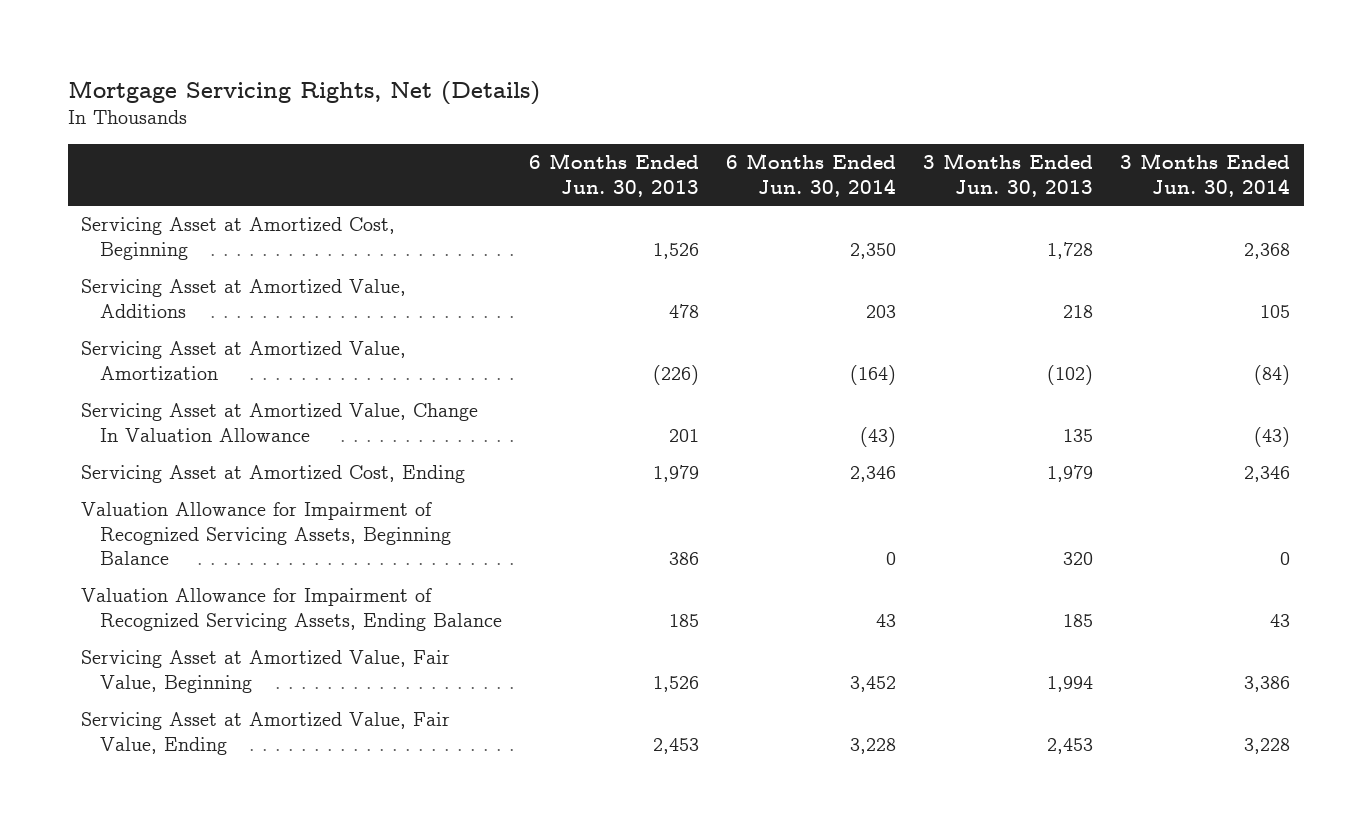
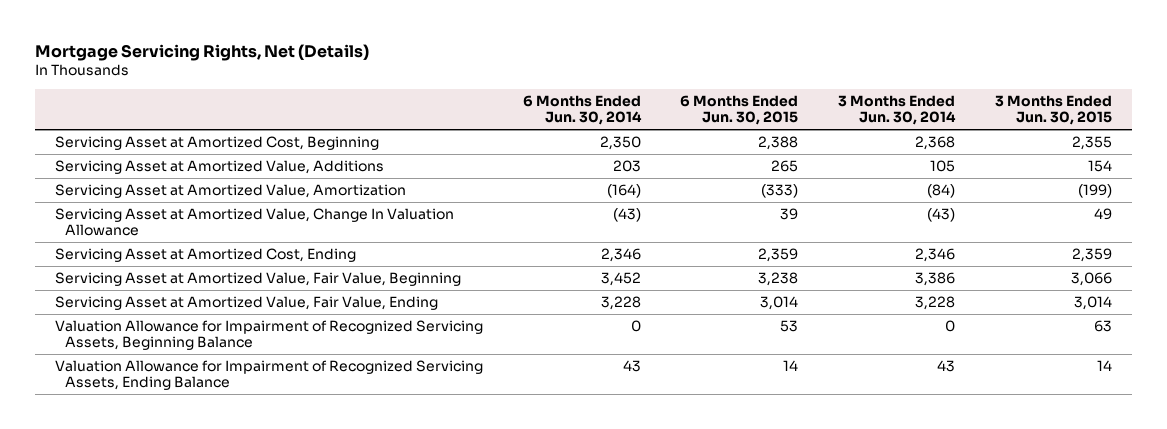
[528,153,699,197] 6 Months Ended Jun. 30, 2013 -> none
[923,153,1094,197] 3 Months Ended Jun. 30, 2013 -> none
none -> [680,95,799,125] 6 Months Ended Jun. 30, 2015
none -> [994,95,1112,125] 3 Months Ended Jun. 30, 2015
[81,502,451,565] Valuation Allowance for Impairment of Recognized Servicing Assets, Beginning Balance -> [55,320,484,351] Valuation Allowance for Impairment of Recognized Servicing Assets, Beginning Balance
[81,588,502,631] Valuation Allowance for Impairment of Recognized Servicing Assets, Ending Balance -> [55,360,484,391] Valuation Allowance for Impairment of Recognized Servicing Assets, Ending Balance

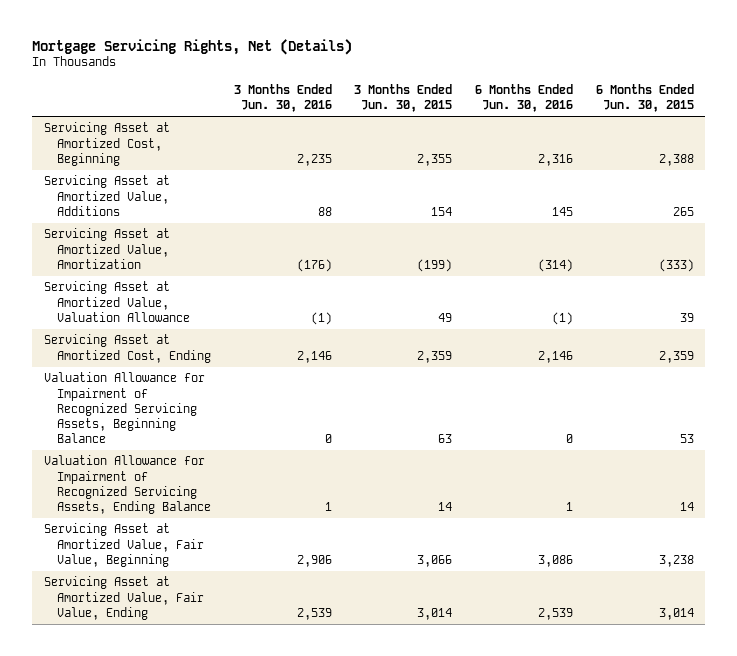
[522,95,642,125] 6 Months Ended Jun. 30, 2014 -> none
[838,95,957,125] 3 Months Ended Jun. 30, 2014 -> none
none -> [233,83,332,112] 3 Months Ended Jun. 30, 2016
none -> [475,83,574,112] 6 Months Ended Jun. 30, 2016
[55,208,455,237] Servicing Asset at Amortized Value, Change In Valuation Allowance -> [43,281,190,322] Servicing Asset at Amortized Value, Valuation Allowance
[55,272,462,287] Servicing Asset at Amortized Value, Fair Value, Beginning -> [43,523,204,567] Servicing Asset at Amortized Value, Fair Value, Beginning
[55,296,439,311] Servicing Asset at Amortized Value, Fair Value, Ending -> [43,576,204,620] Servicing Asset at Amortized Value, Fair Value, Ending

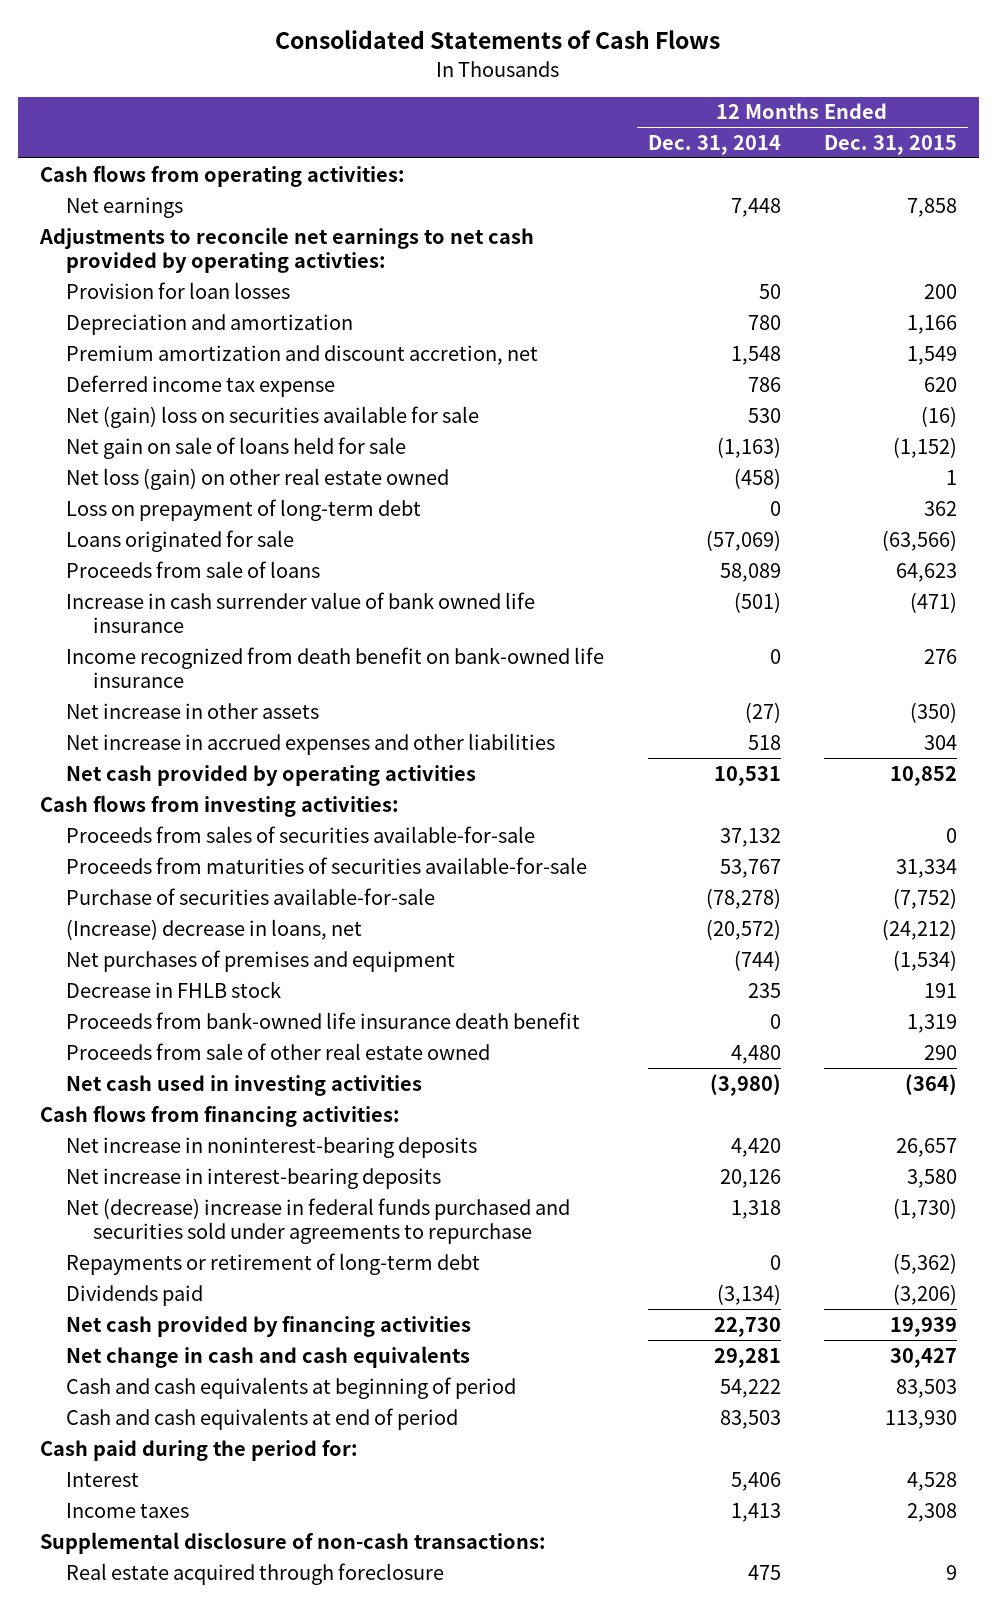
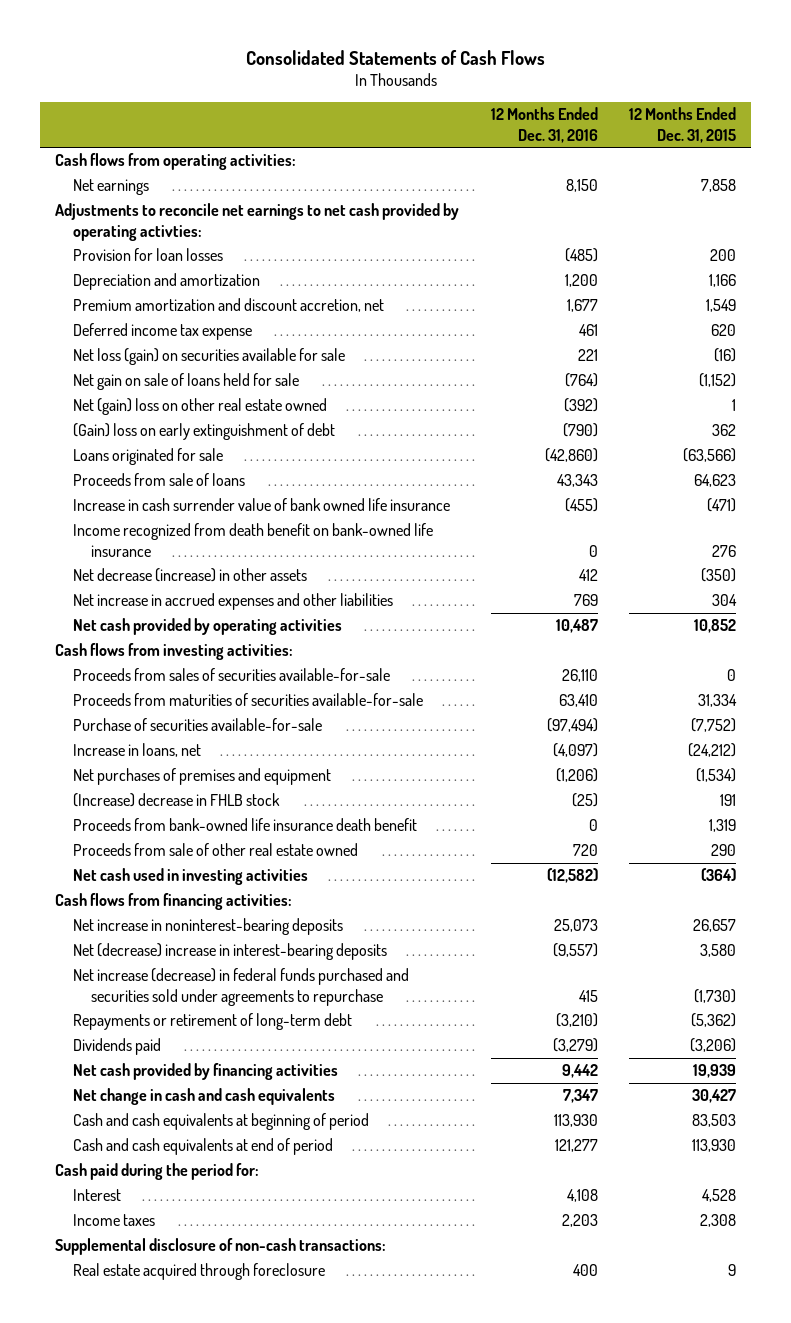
[647,134,781,155] Dec. 31, 2014 -> none
none -> [490,107,598,143] 12 Months Ended Dec. 31, 2016
[66,405,480,428] Net (gain) loss on securities available for sale -> [73,348,346,366] Net loss (gain) on securities available for sale
[66,467,450,490] Net loss (gain) on other real estate owned -> [73,398,328,416] Net (gain) loss on other real estate owned
[66,498,422,521] Loss on prepayment of long-term debt -> [73,423,336,441] (Gain) loss on early extinguishment of debt
[66,702,320,719] Net increase in other assets -> [73,568,308,583] Net decrease (increase) in other assets
[66,918,363,940] (Increase) decrease in loans, net -> [73,743,202,758] Increase in loans, net
[66,980,282,998] Decrease in FHLB stock -> [73,793,281,808] (Increase) decrease in FHLB stock
[66,1167,442,1189] Net increase in interest-bearing deposits -> [73,943,388,961] Net (decrease) increase in interest-bearing deposits
[66,1197,571,1245] Net (decrease) increase in federal funds purchased and securities sold under agreements to repurchase -> [73,968,410,1006] Net increase (decrease) in federal funds purchased and securities sold under agreements to repurchase

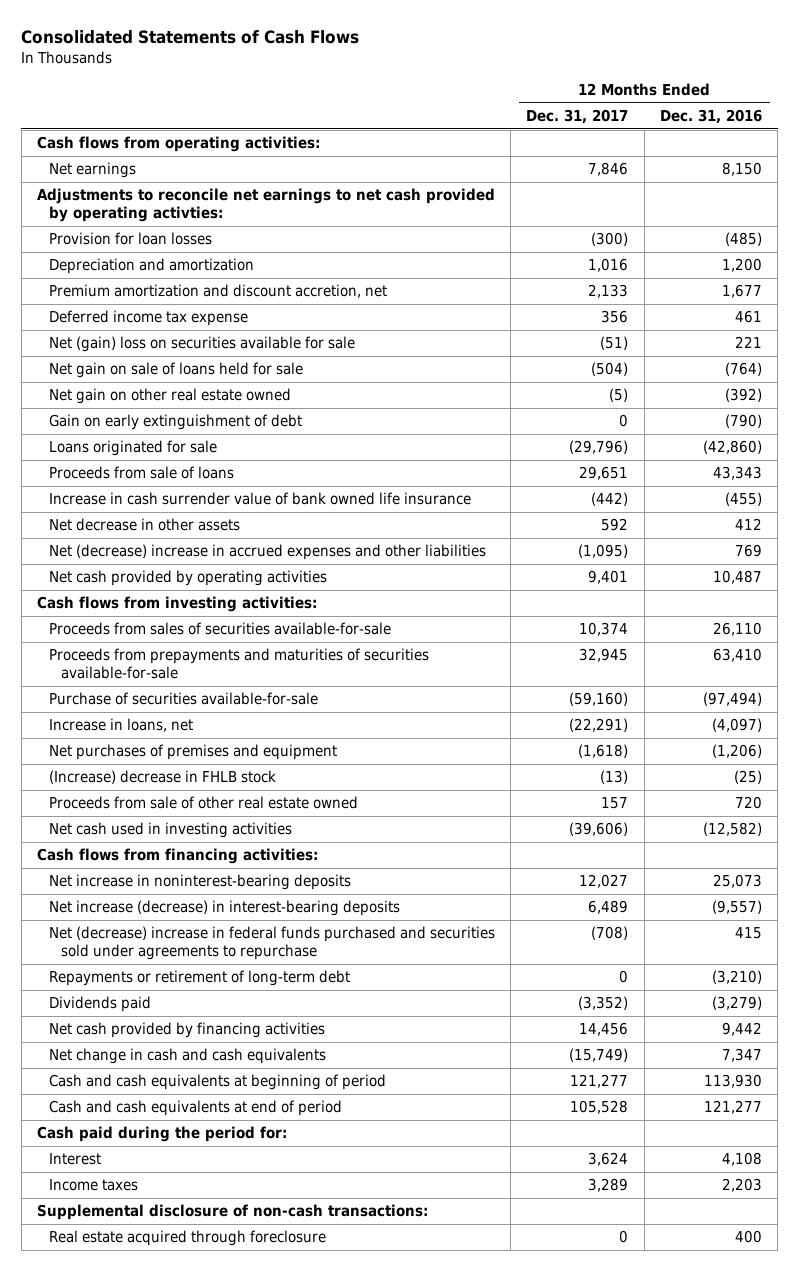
[628,107,736,143] 12 Months Ended Dec. 31, 2015 -> none
none -> [526,108,629,124] Dec. 31, 2017
[73,348,346,366] Net loss (gain) on securities available for sale -> [48,336,355,353] Net (gain) loss on securities available for sale
[73,398,328,416] Net (gain) loss on other real estate owned -> [48,388,291,405] Net gain on other real estate owned
[73,423,336,441] (Gain) loss on early extinguishment of debt -> [48,414,302,431] Gain on early extinguishment of debt
[73,523,434,557] Income recognized from death benefit on bank-owned life insurance -> none
[73,568,308,583] Net decrease (increase) in other assets -> [48,518,240,532] Net decrease in other assets
[73,593,394,611] Net increase in accrued expenses and other liabilities -> [48,544,486,561] Net (decrease) increase in accrued expenses and other liabilities
[73,693,424,707] Proceeds from maturities of securities available-for-sale -> [48,648,429,680] Proceeds from prepayments and maturities of securities available-for-sale
[73,818,418,832] Proceeds from bank-owned life insurance death benefit -> none
[73,943,388,961] Net (decrease) increase in interest-bearing deposits -> [48,900,400,917] Net increase (decrease) in interest-bearing deposits
[73,968,410,1006] Net increase (decrease) in federal funds purchased and securities sold under agreements to repurchase -> [48,926,495,961] Net (decrease) increase in federal funds purchased and securities sold under agreements to repurchase

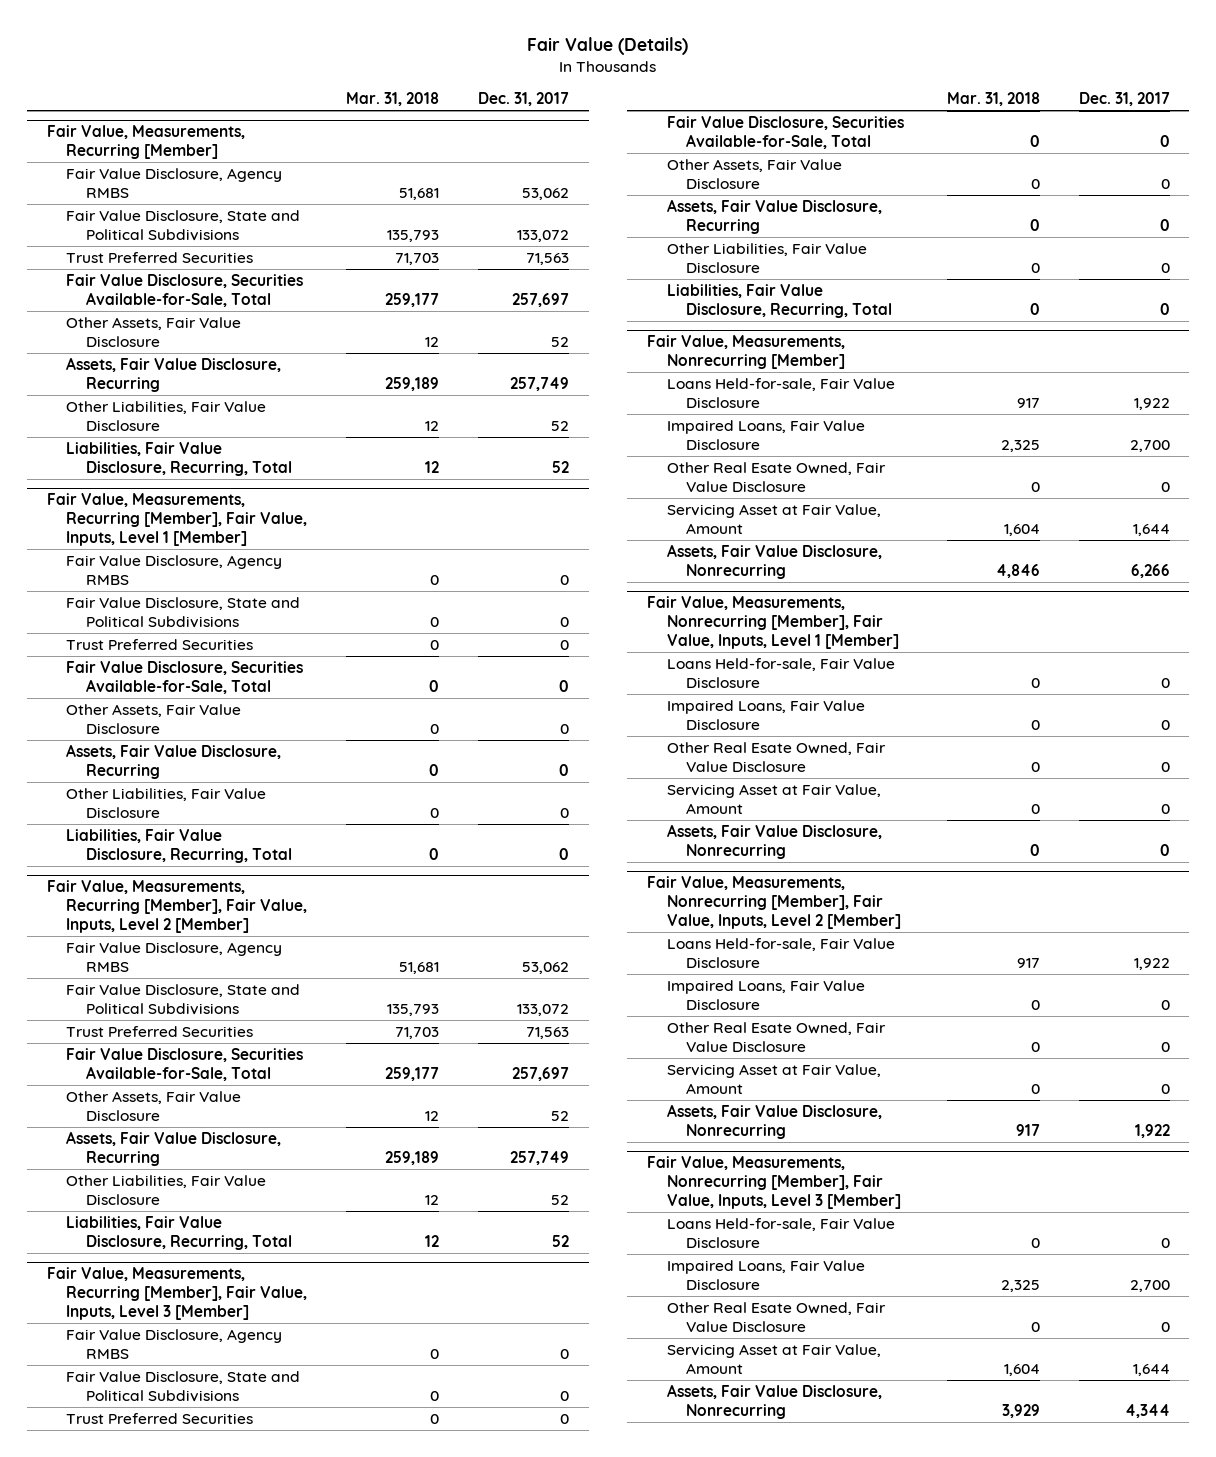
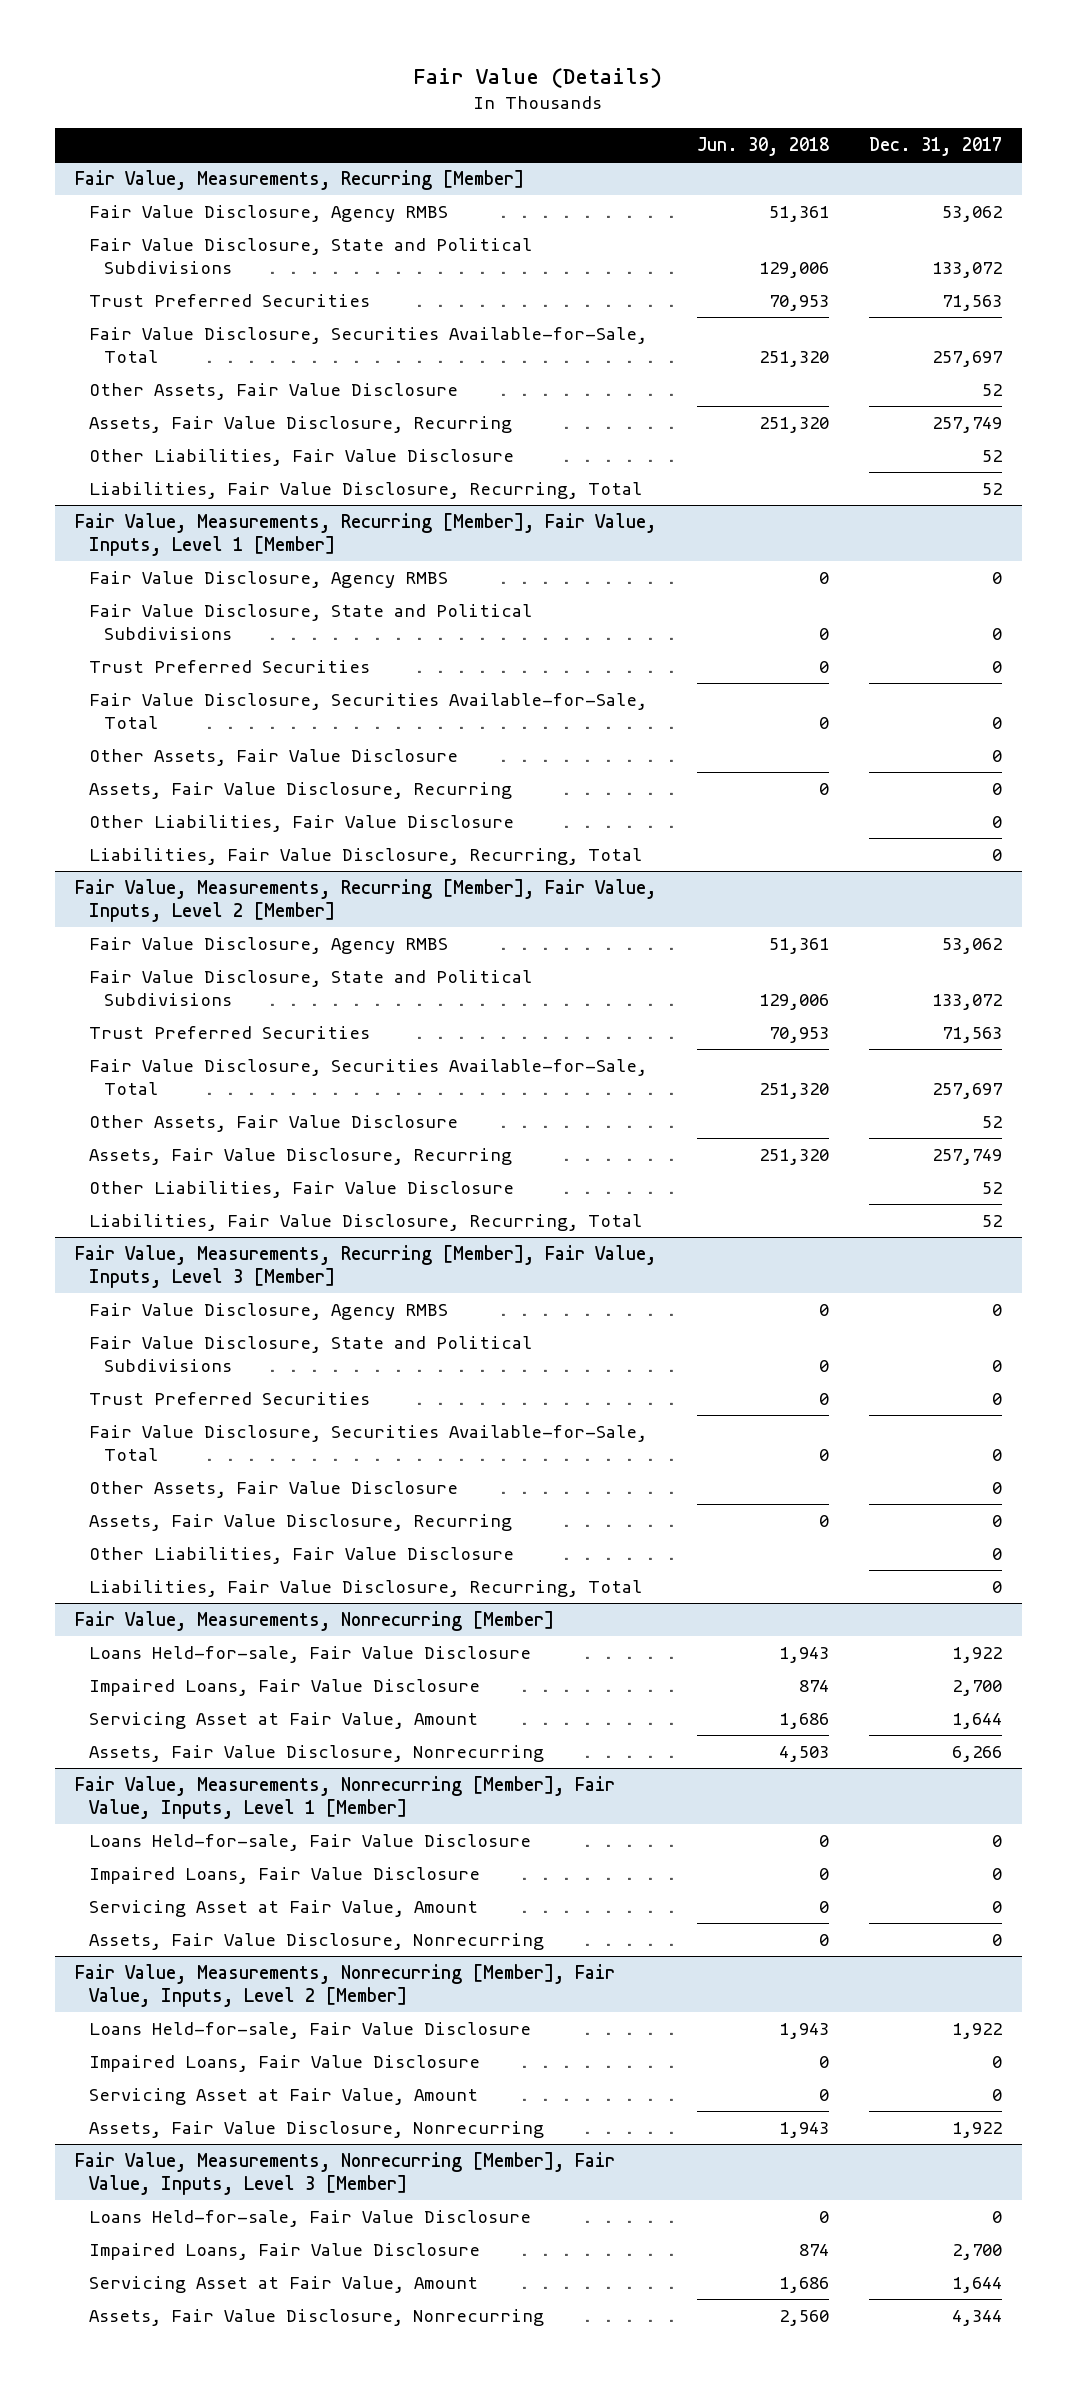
[346,92,440,107] Mar. 31, 2018 -> none
none -> [696,137,829,157] Jun. 30, 2018
[666,461,886,492] Other Real Esate Owned, Fair Value Disclosure -> none
[666,741,886,772] Other Real Esate Owned, Fair Value Disclosure -> none
[666,1021,886,1052] Other Real Esate Owned, Fair Value Disclosure -> none
[666,1301,886,1332] Other Real Esate Owned, Fair Value Disclosure -> none

